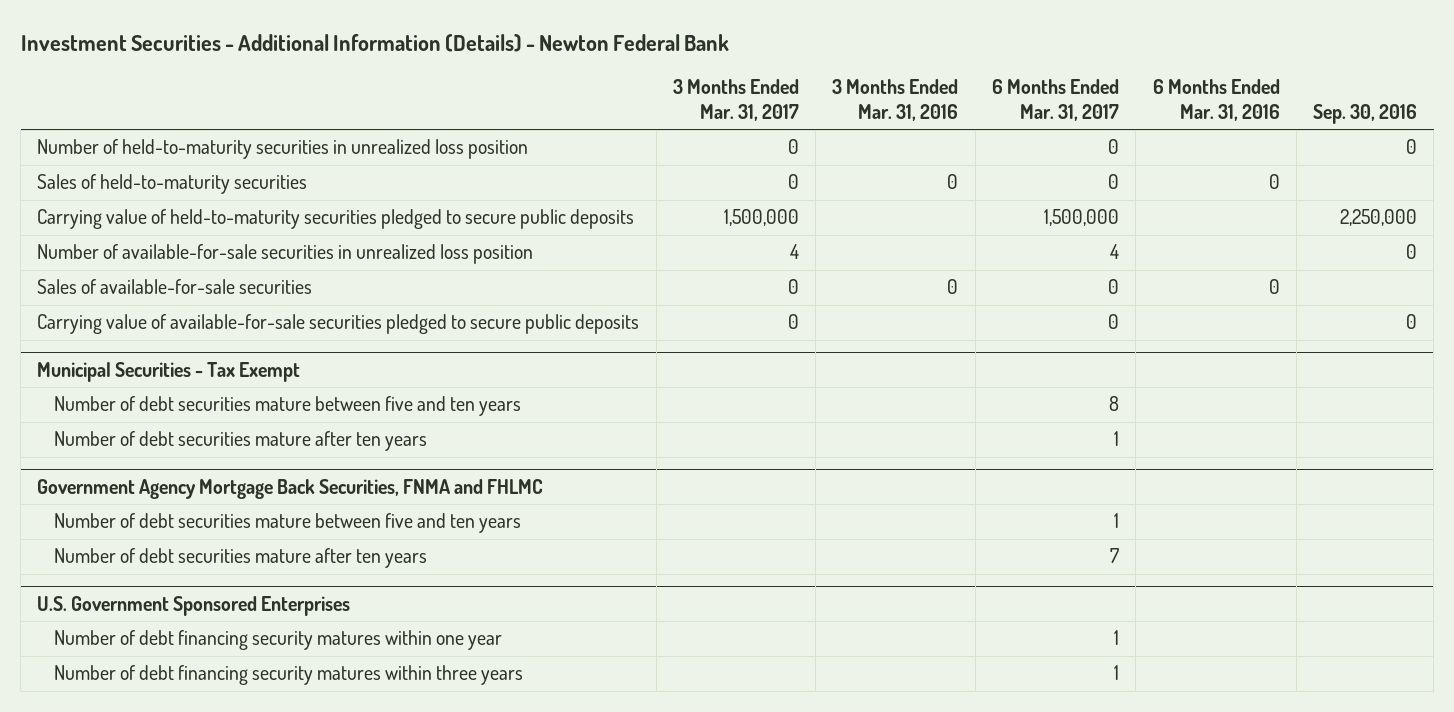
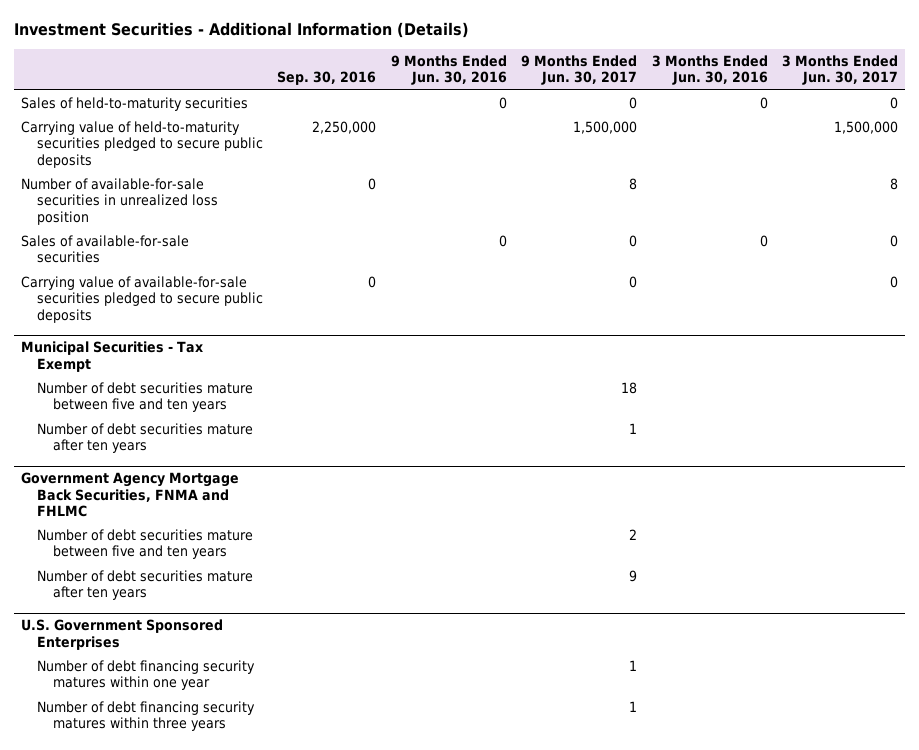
[20,33,729,52] Investment Securities - Additional Information (Details) - Newton Federal Bank -> [13,22,469,39] Investment Securities - Additional Information (Details)
[672,79,799,122] 3 Months Ended Mar. 31, 2017 -> none
[832,79,959,122] 3 Months Ended Mar. 31, 2016 -> none
[991,79,1119,122] 6 Months Ended Mar. 31, 2017 -> none
[1152,79,1280,122] 6 Months Ended Mar. 31, 2016 -> none
none -> [390,55,507,86] 9 Months Ended Jun. 30, 2016
none -> [521,55,638,86] 9 Months Ended Jun. 30, 2017
none -> [651,55,768,86] 3 Months Ended Jun. 30, 2016
none -> [782,55,899,86] 3 Months Ended Jun. 30, 2017
[37,139,529,160] Number of held-to-maturity securities in unrealized loss position -> none

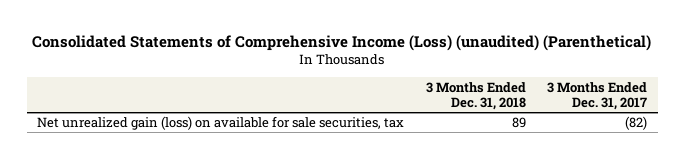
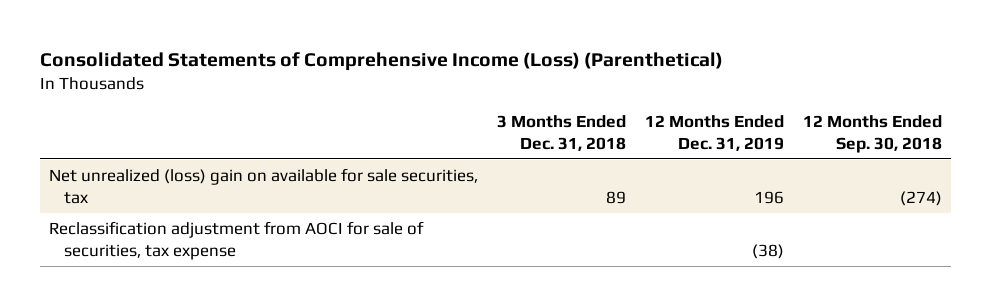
[32,34,652,51] Consolidated Statements of Comprehensive Income (Loss) (unaudited) (Parenthetical) -> [39,51,723,71] Consolidated Statements of Comprehensive Income (Loss) (Parenthetical)
[547,81,648,111] 3 Months Ended Dec. 31, 2017 -> none
none -> [644,115,784,151] 12 Months Ended Dec. 31, 2019
none -> [802,115,942,153] 12 Months Ended Sep. 30, 2018
[37,116,405,131] Net unrealized gain (loss) on available for sale securities, tax -> [48,168,478,204] Net unrealized (loss) gain on available for sale securities, tax
none -> [48,221,424,260] Reclassification adjustment from AOCI for sale of securities, tax expense

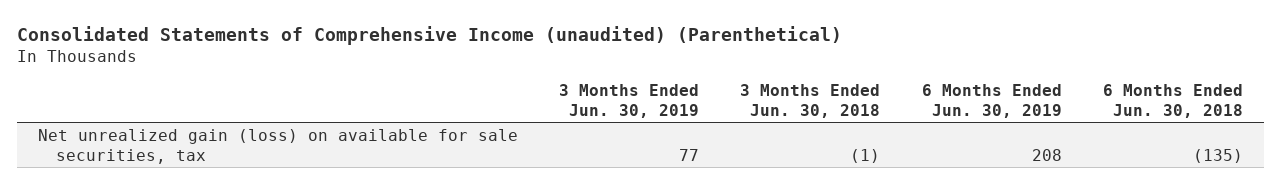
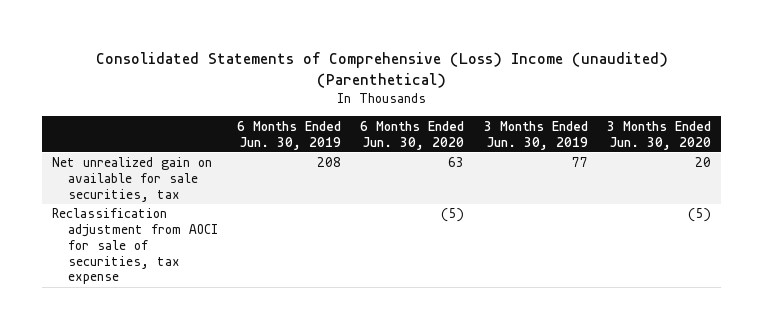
[16,26,842,46] Consolidated Statements of Comprehensive Income (unaudited) (Parenthetical) -> [95,51,668,88] Consolidated Statements of Comprehensive (Loss) Income (unaudited) (Parenthetical)
[740,83,881,118] 3 Months Ended Jun. 30, 2018 -> none
[1103,83,1244,118] 6 Months Ended Jun. 30, 2018 -> none
none -> [360,120,465,150] 6 Months Ended Jun. 30, 2020
none -> [606,120,711,150] 3 Months Ended Jun. 30, 2020
[37,128,518,164] Net unrealized gain (loss) on available for sale securities, tax -> [52,157,213,202] Net unrealized gain on available for sale securities, tax
none -> [52,208,218,285] Reclassification adjustment from AOCI for sale of securities, tax expense

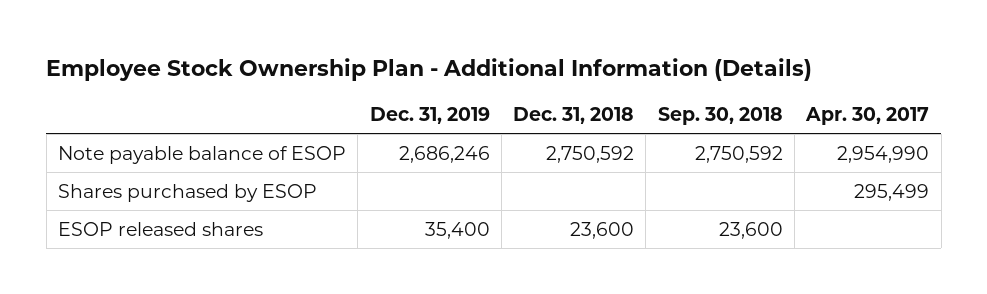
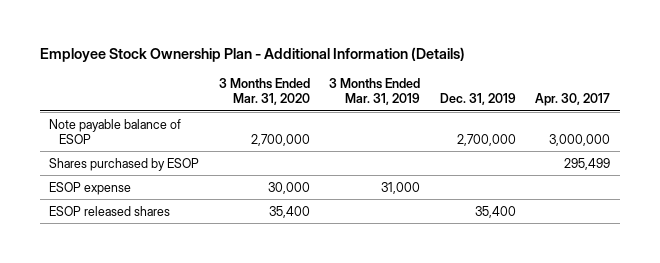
[513,107,635,125] Dec. 31, 2018 -> none
[657,107,783,126] Sep. 30, 2018 -> none
none -> [218,78,310,106] 3 Months Ended Mar. 31, 2020
none -> [329,78,421,106] 3 Months Ended Mar. 31, 2019
[398,145,490,163] 2,686,246 -> [456,133,516,146] 2,700,000
[837,145,930,163] 2,954,990 -> [549,133,611,146] 3,000,000
none -> [49,181,132,195] ESOP expense

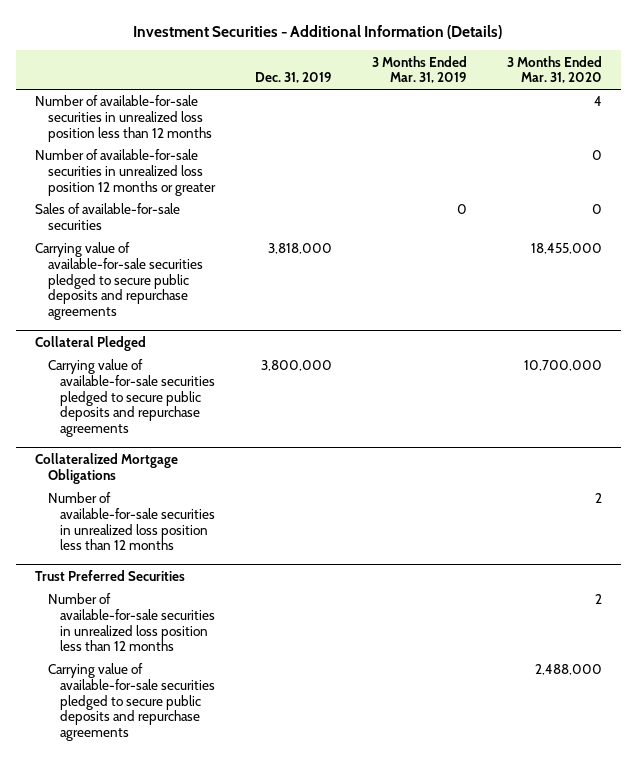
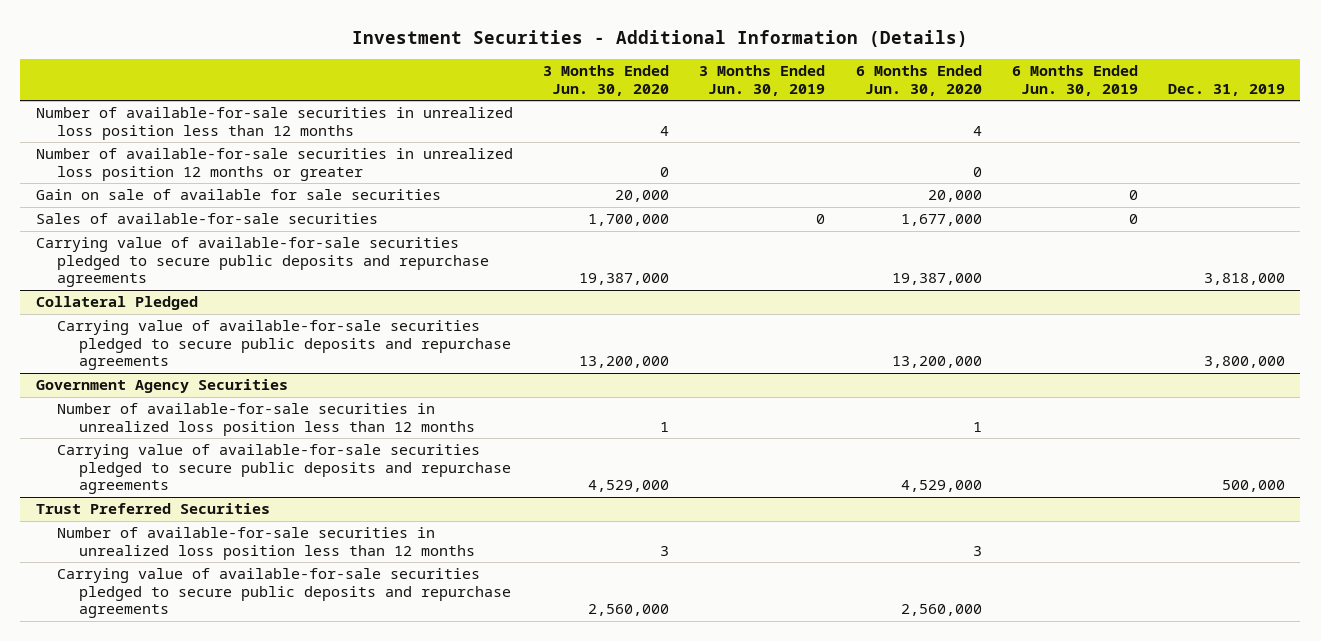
[371,55,467,84] 3 Months Ended Mar. 31, 2019 -> none
[506,55,602,84] 3 Months Ended Mar. 31, 2020 -> none
none -> [542,65,669,96] 3 Months Ended Jun. 30, 2020
none -> [699,65,826,96] 3 Months Ended Jun. 30, 2019
none -> [855,65,982,96] 6 Months Ended Jun. 30, 2020
none -> [1011,65,1138,96] 6 Months Ended Jun. 30, 2019
none -> [35,189,441,201] Gain on sale of available for sale securities
[35,453,179,484] Collateralized Mortgage Obligations -> none
[47,492,216,551] Number of available-for-sale securities in unrealized loss position less than 12 months -> none
none -> [35,379,288,394] Government Agency Securities
none -> [57,403,475,436] Number of available-for-sale securities in unrealized loss position less than 12 months
none -> [57,444,511,495] Carrying value of available-for-sale securities pledged to secure public deposits and repurchase agreements

